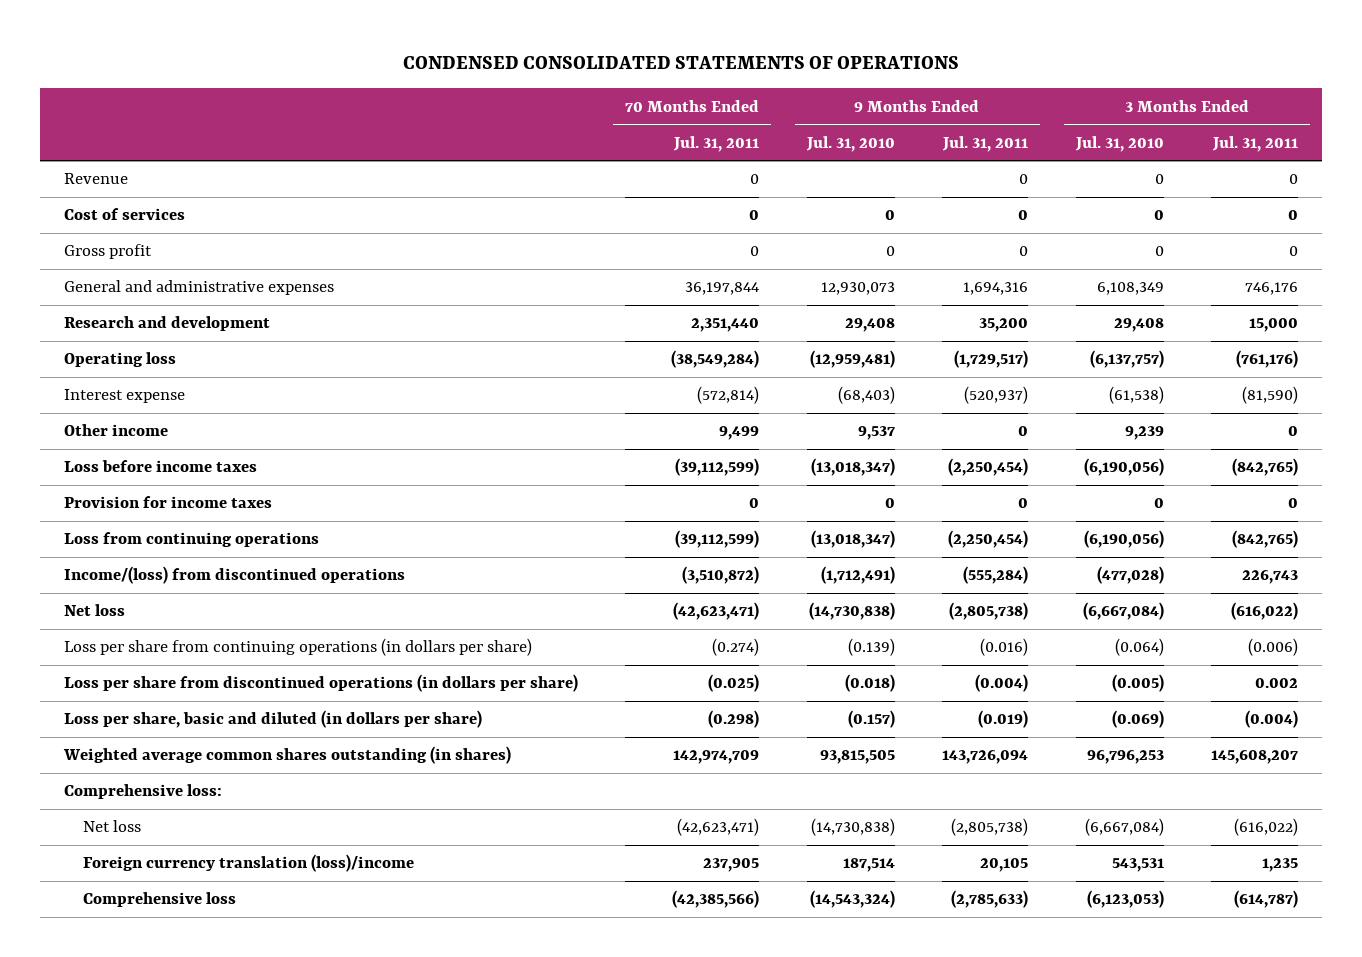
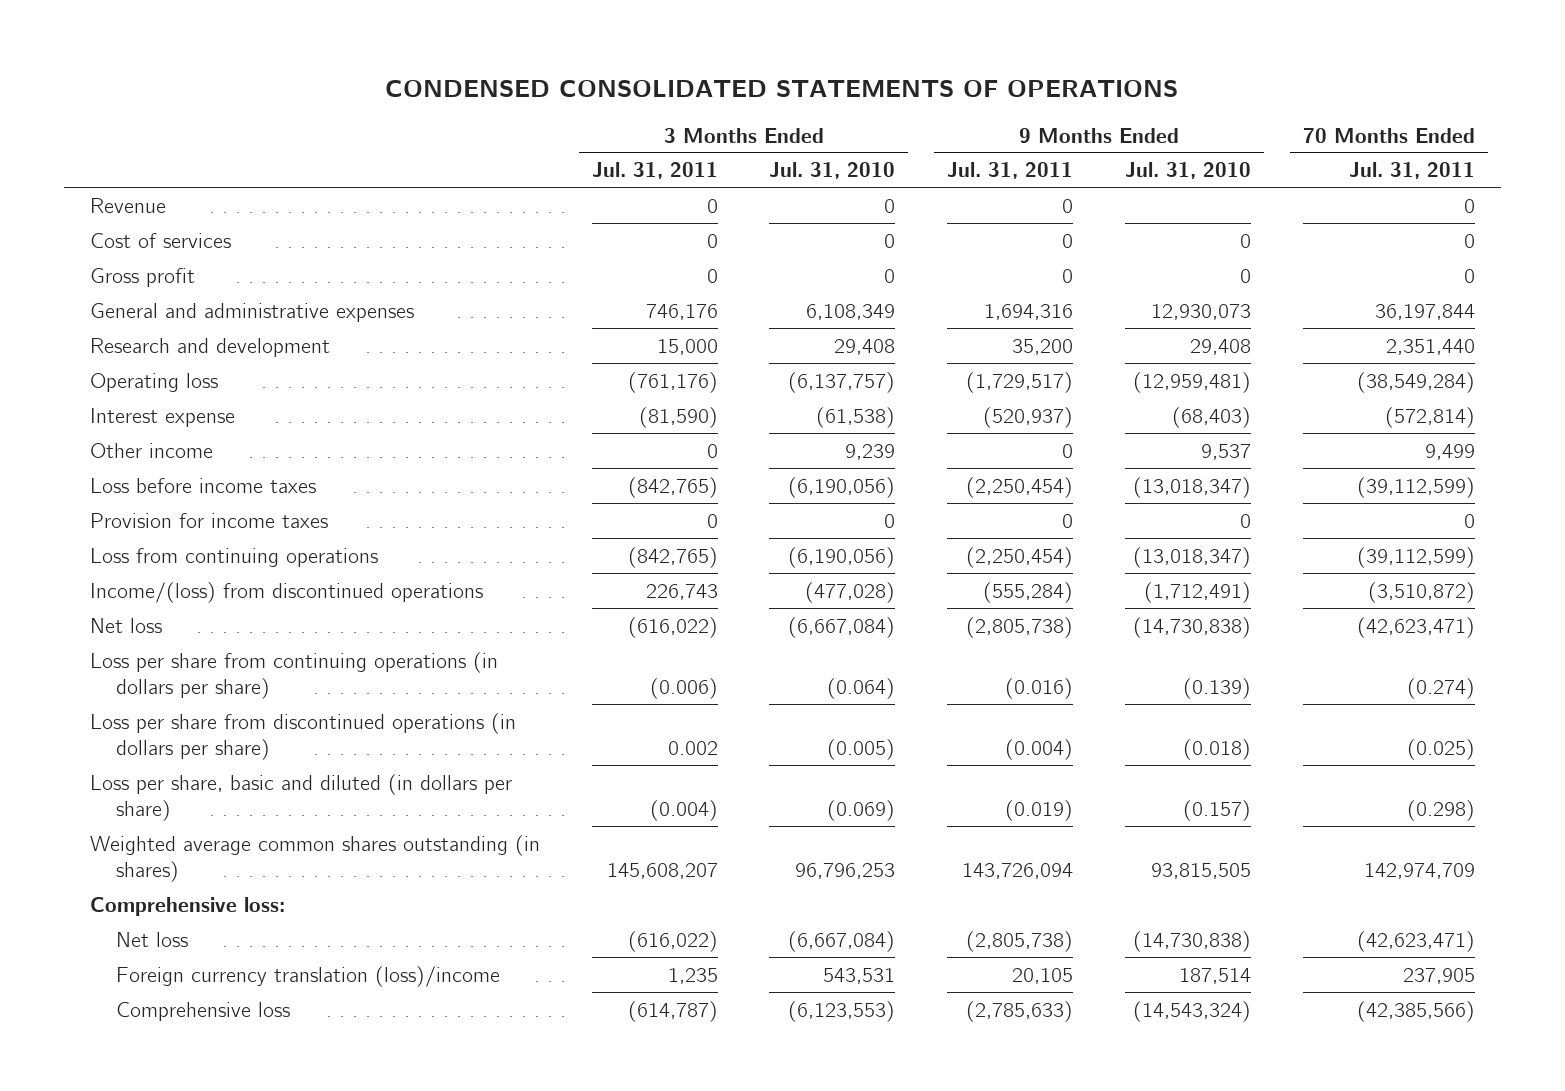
[1086,890,1164,909] (6,123,053) -> [788,1000,896,1022] (6,123,553)

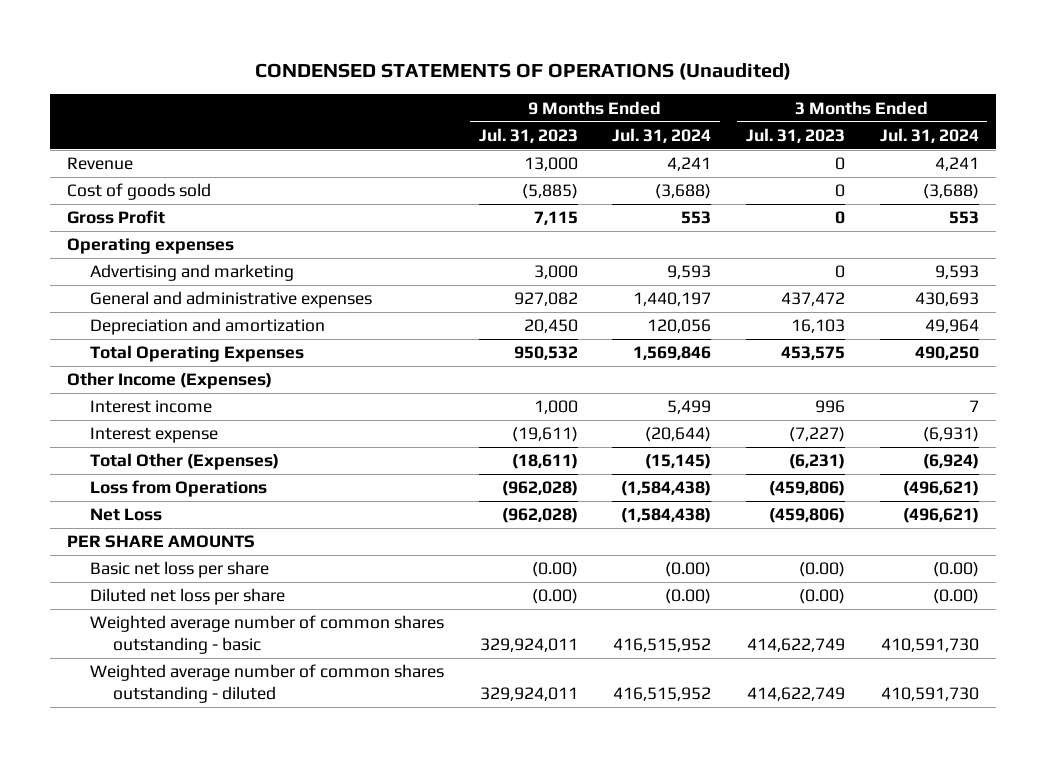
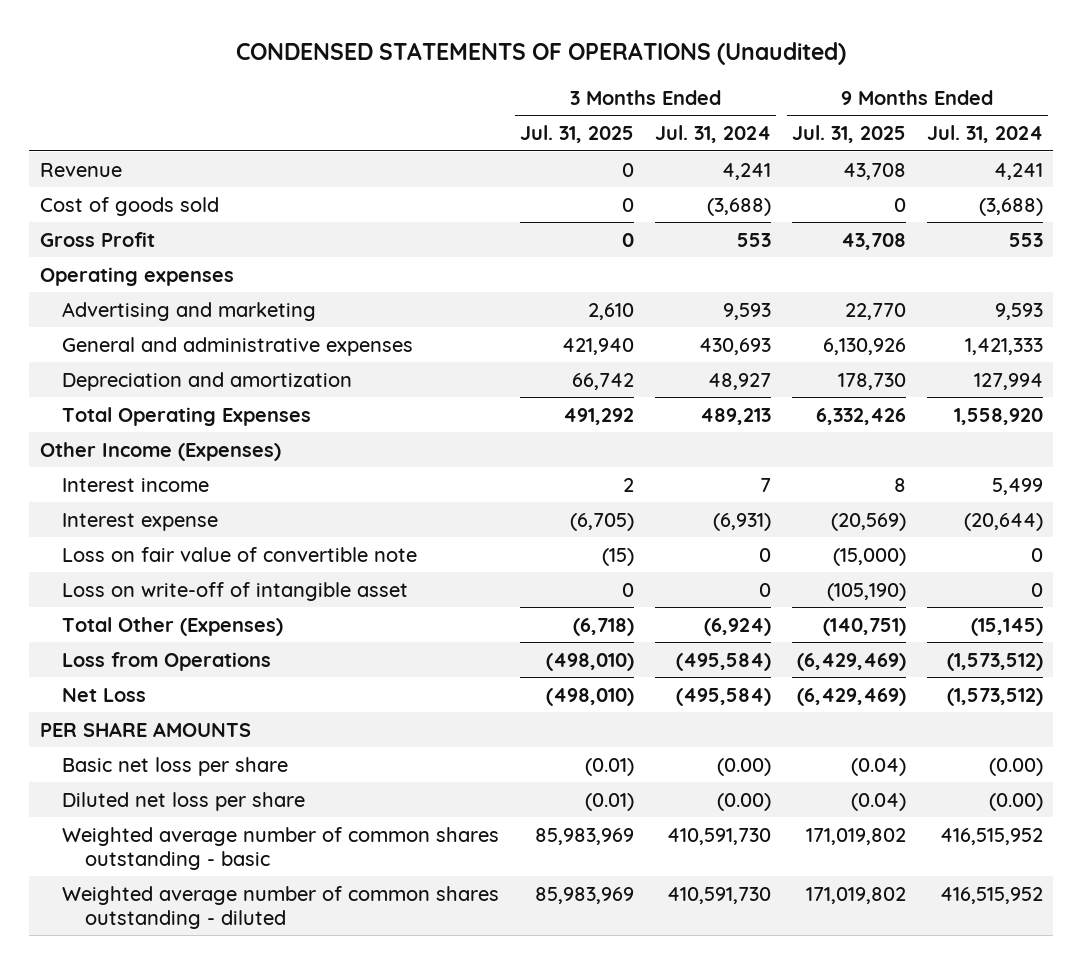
[478,127,578,143] Jul. 31, 2023 -> none
[746,127,846,143] Jul. 31, 2023 -> none
none -> [520,125,635,144] Jul. 31, 2025
none -> [791,125,906,144] Jul. 31, 2025
[633,292,712,307] 1,440,197 -> [964,337,1043,355] 1,421,333
[647,319,712,334] 120,056 -> [973,372,1043,390] 127,994
[924,319,979,334] 49,964 -> [707,372,771,390] 48,927
[633,346,712,361] 1,569,846 -> [953,407,1043,425] 1,558,920
[914,346,979,361] 490,250 -> [699,407,771,425] 489,213
none -> [62,546,418,562] Loss on fair value of convertible note
none -> [62,581,409,601] Loss on write-off of intangible asset
[621,481,712,497] (1,584,438) -> [946,652,1043,671] (1,573,512)
[902,481,979,497] (496,621) -> [675,652,771,671] (495,584)
[621,508,712,524] (1,584,438) -> [946,687,1043,706] (1,573,512)
[902,508,979,524] (496,621) -> [675,687,771,706] (495,584)

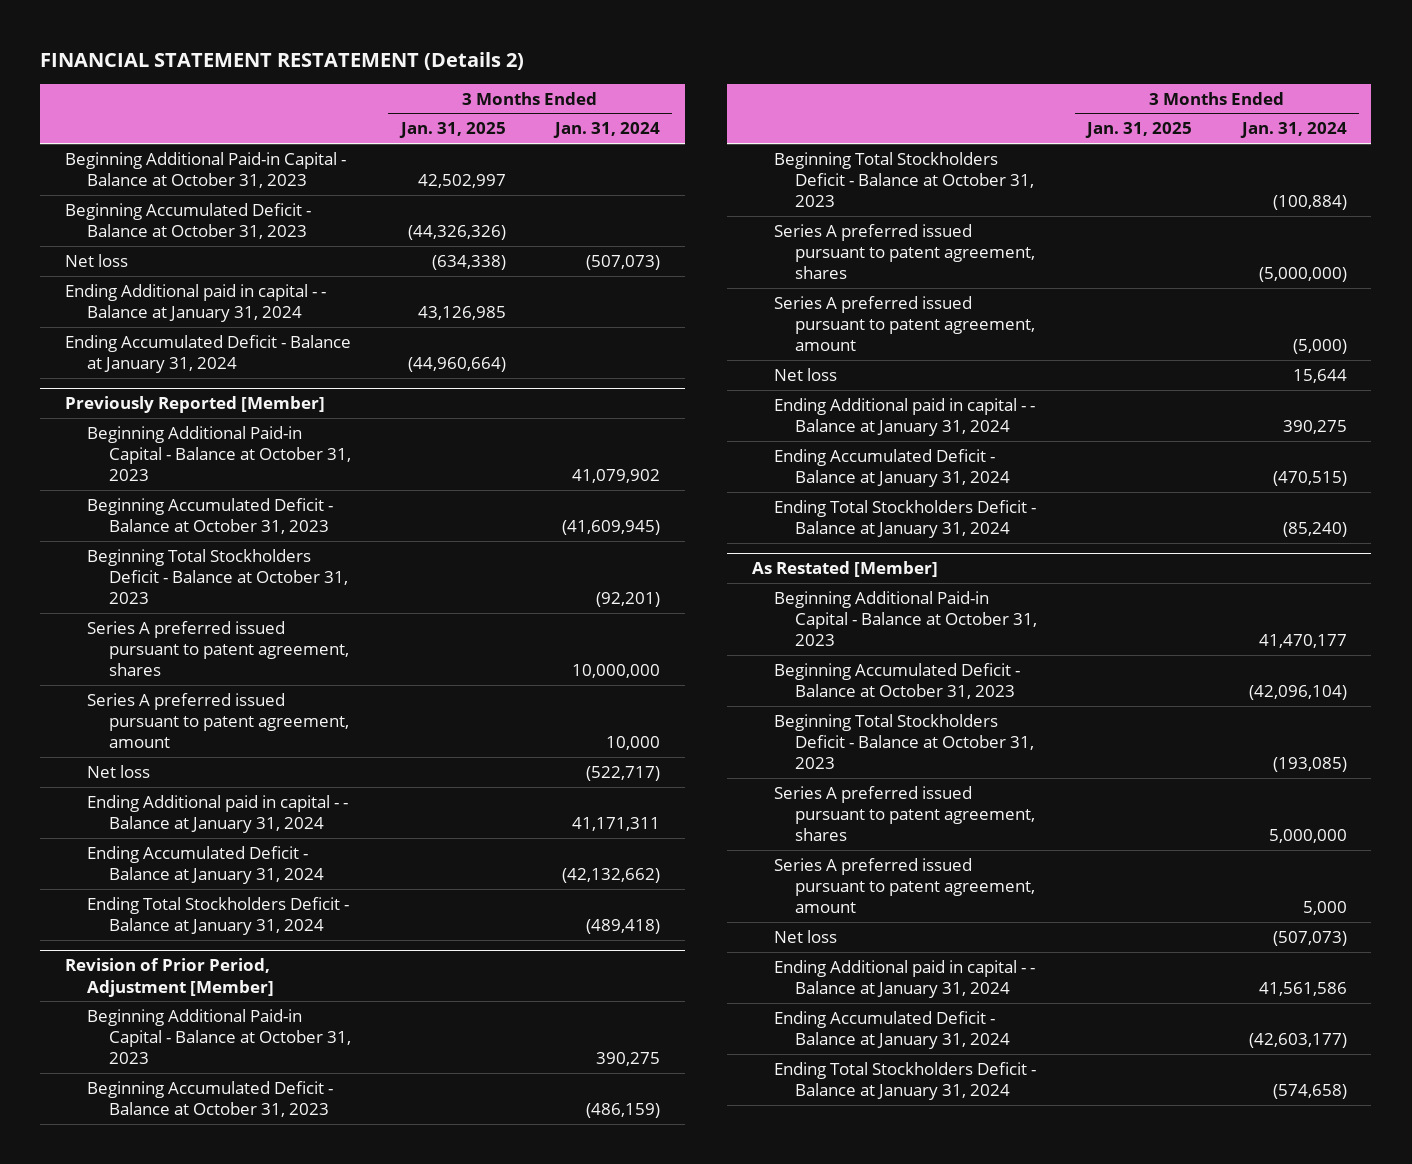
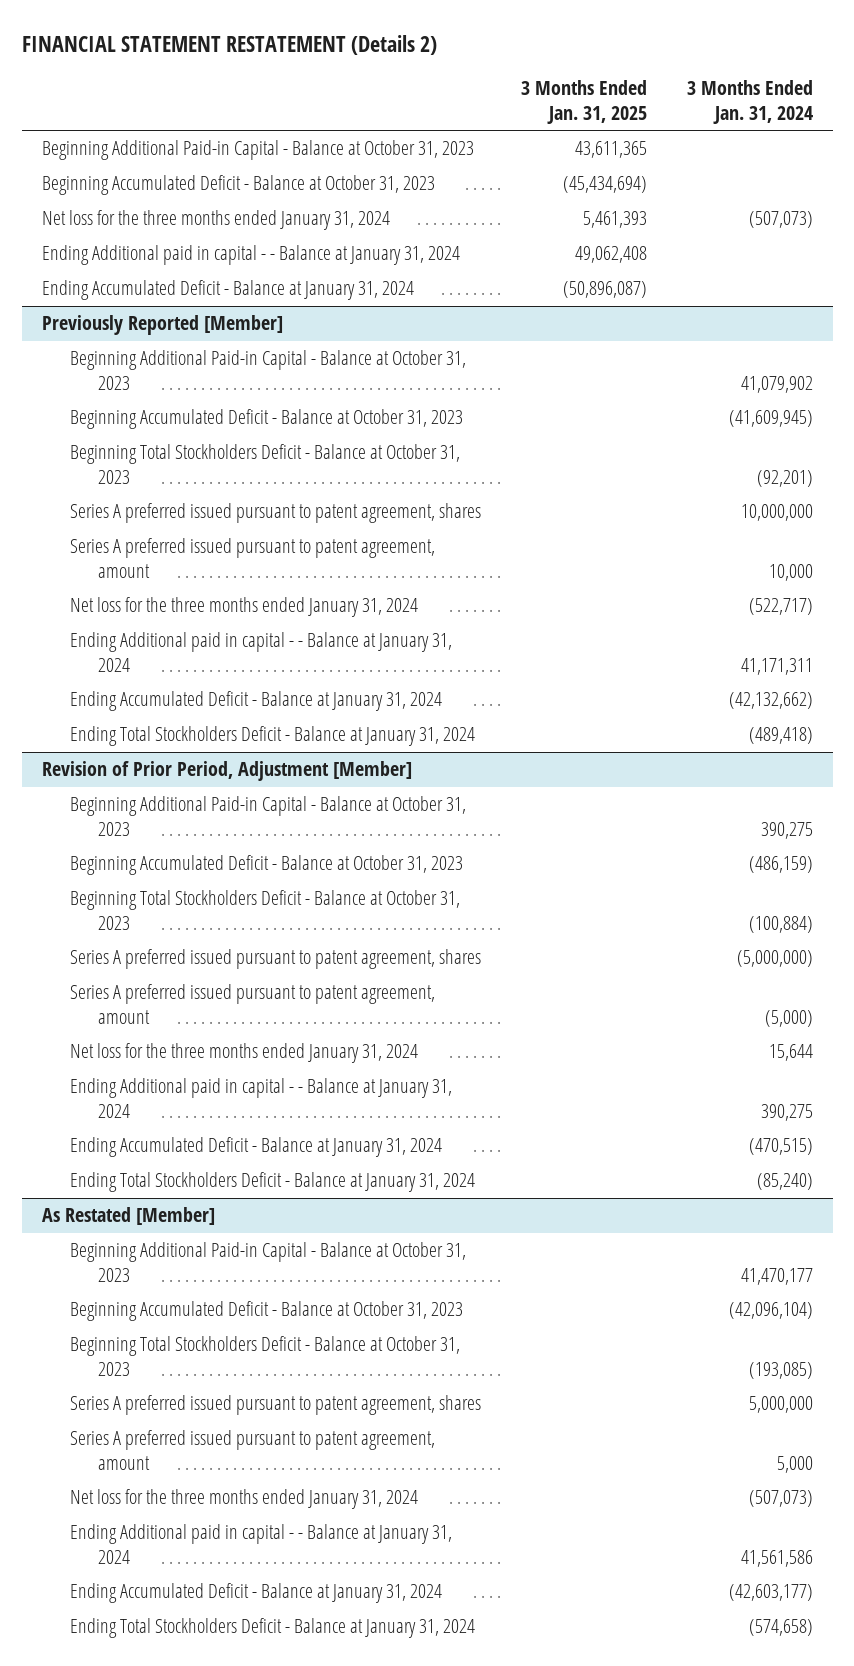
[417,173,506,188] 42,502,997 -> [574,141,647,159] 43,611,365
[407,224,506,240] (44,326,326) -> [562,176,647,194] (45,434,694)
[65,253,129,267] Net loss -> [41,210,390,231] Net loss for the three months ended January 31, 2024
[431,254,506,270] (634,338) -> [582,211,647,229] 5,461,393
[417,305,506,320] 43,126,985 -> [574,246,647,264] 49,062,408
[407,356,506,372] (44,960,664) -> [562,281,647,299] (50,896,087)
[87,764,151,778] Net loss -> [69,597,418,618] Net loss for the three months ended January 31, 2024
[773,367,837,381] Net loss -> [69,1043,418,1064] Net loss for the three months ended January 31, 2024
[773,929,837,943] Net loss -> [69,1489,418,1510] Net loss for the three months ended January 31, 2024

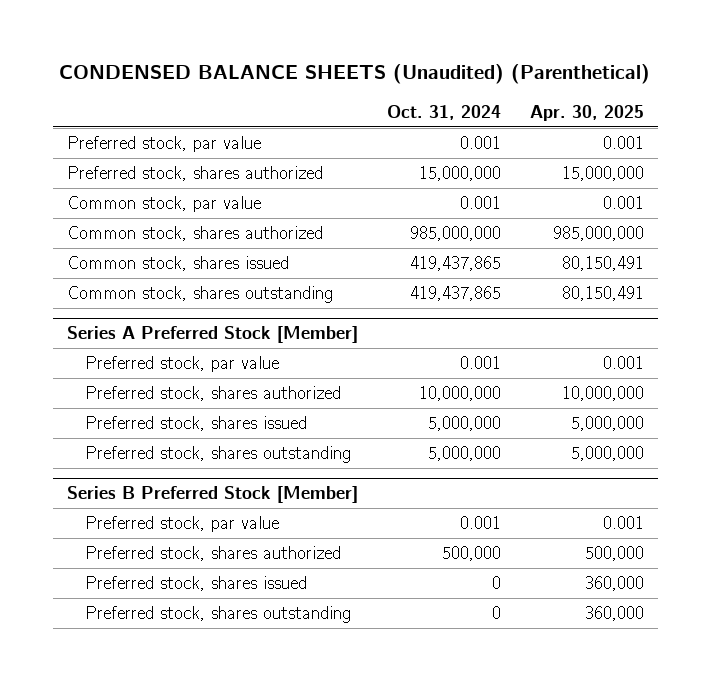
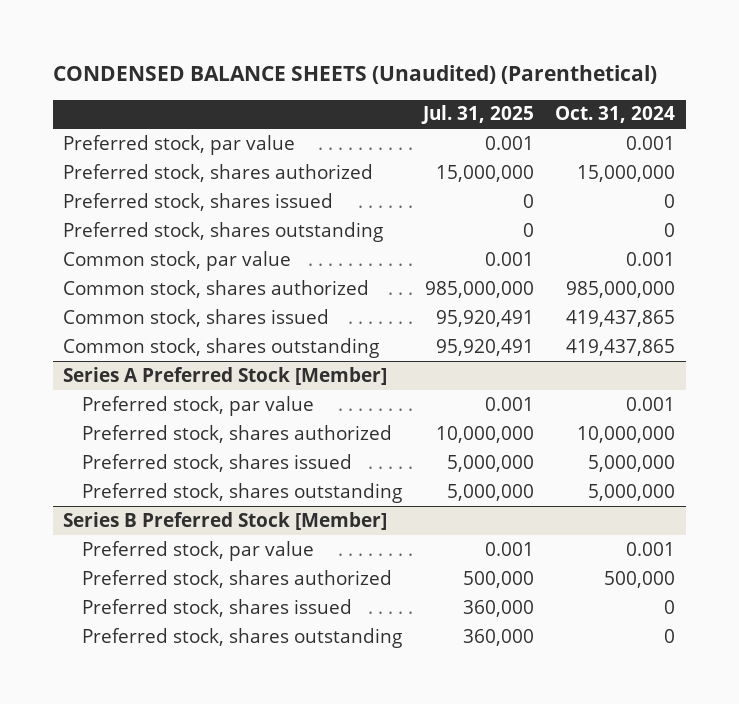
[529,104,644,121] Apr. 30, 2025 -> none
none -> [421,105,535,125] Jul. 31, 2025
none -> [63,192,334,211] Preferred stock, shares issued
none -> [63,221,384,242] Preferred stock, shares outstanding

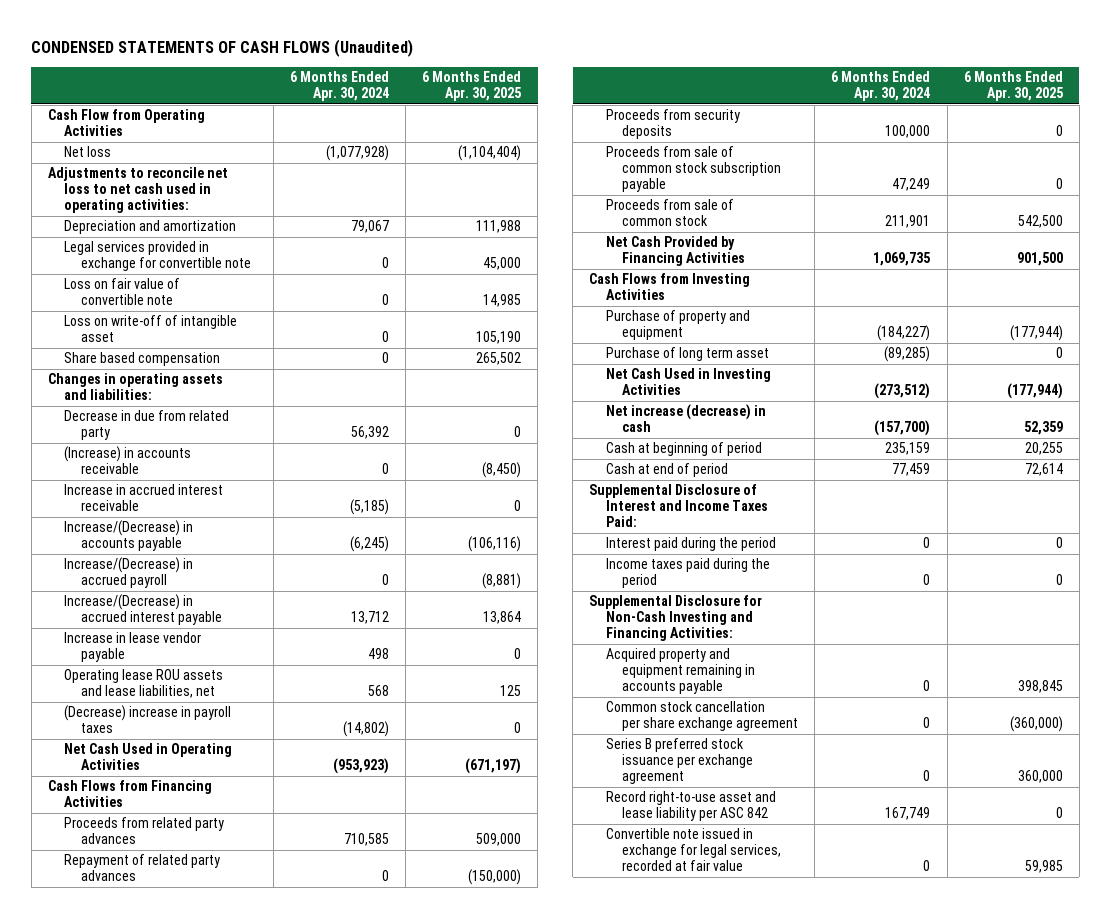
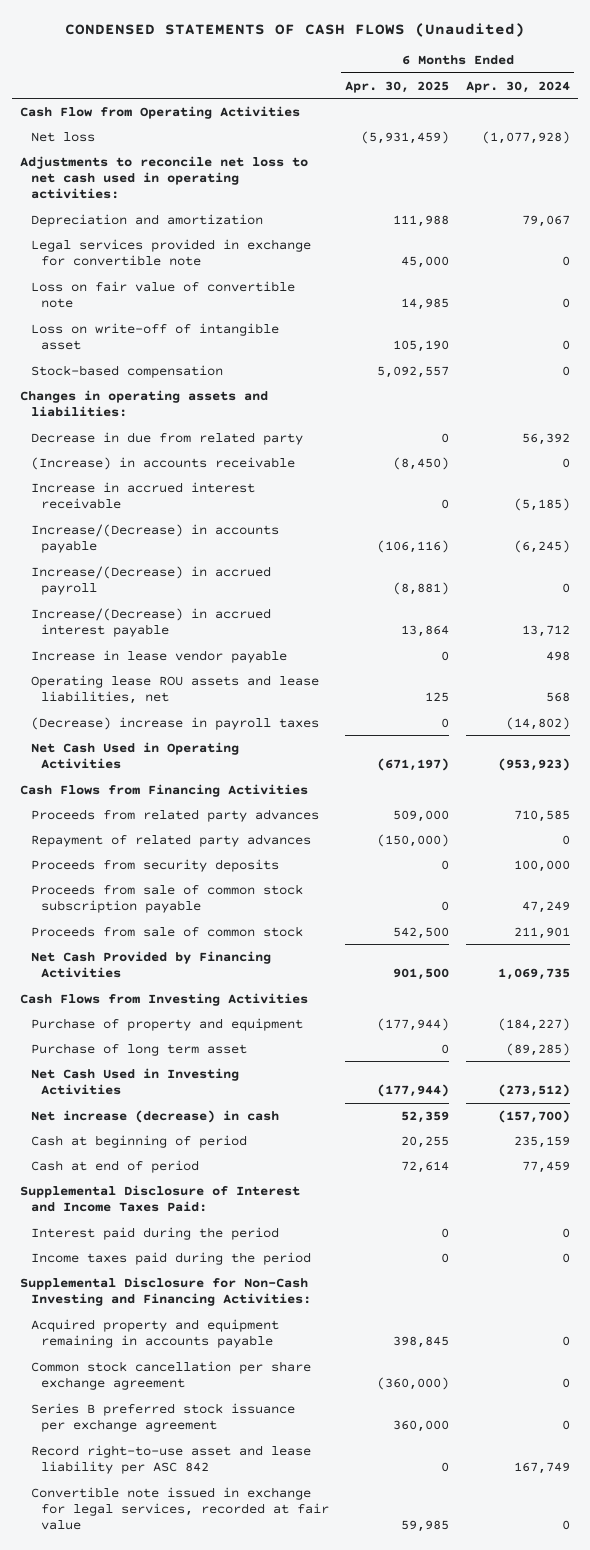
[458,145,522,162] (1,104,404) -> [361,130,450,144] (5,931,459)
[64,352,221,367] Share based compensation -> [30,364,223,378] Stock-based compensation
[476,352,522,366] 265,502 -> [377,365,450,378] 5,092,557

